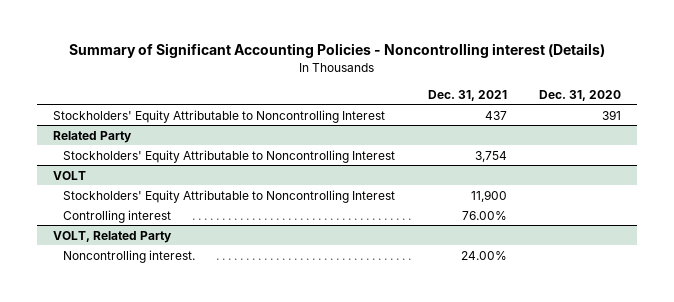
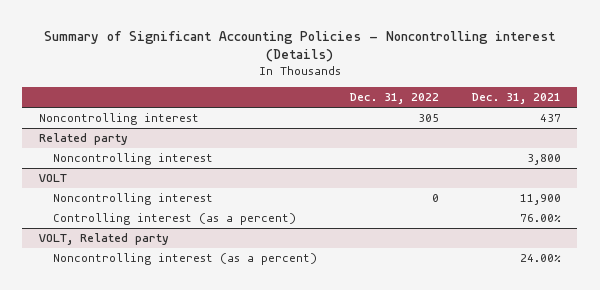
[539,89,622,101] Dec. 31, 2020 -> none
none -> [349,93,439,105] Dec. 31, 2022
[52,109,385,123] Stockholders' Equity Attributable to Noncontrolling Interest -> [38,113,199,126] Noncontrolling interest
[52,130,132,143] Related Party -> [38,133,128,146] Related party
[62,149,395,163] Stockholders' Equity Attributable to Noncontrolling Interest -> [52,153,213,166] Noncontrolling interest
[474,150,507,162] 3,754 -> [526,154,561,166] 3,800
[62,189,395,203] Stockholders' Equity Attributable to Noncontrolling Interest -> [52,193,213,206] Noncontrolling interest
[62,209,171,223] Controlling interest -> [52,213,296,226] Controlling interest (as a percent)
[52,230,172,243] VOLT, Related Party -> [38,233,169,246] VOLT, Related party
[62,249,195,263] Noncontrolling interest. -> [52,253,317,266] Noncontrolling interest (as a percent)

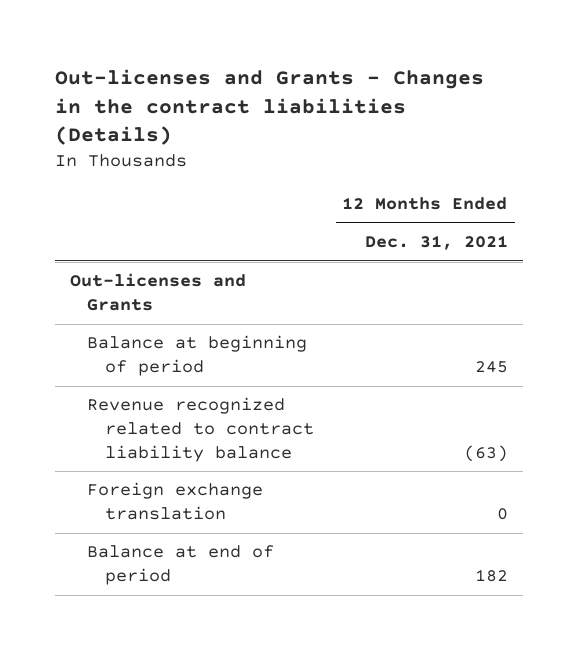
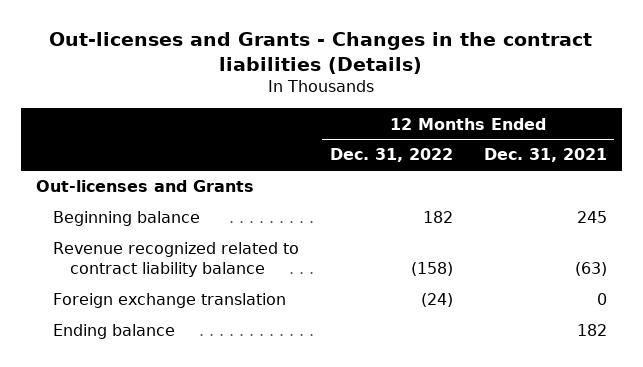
none -> [329,148,453,163] Dec. 31, 2022
[87,335,308,377] Balance at beginning of period -> [52,211,200,227] Beginning balance
[87,545,275,586] Balance at end of period -> [52,324,175,340] Ending balance

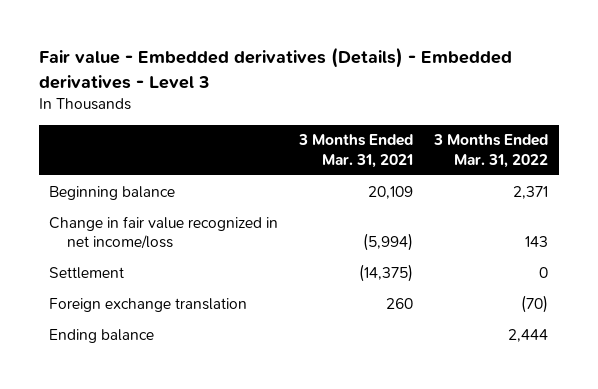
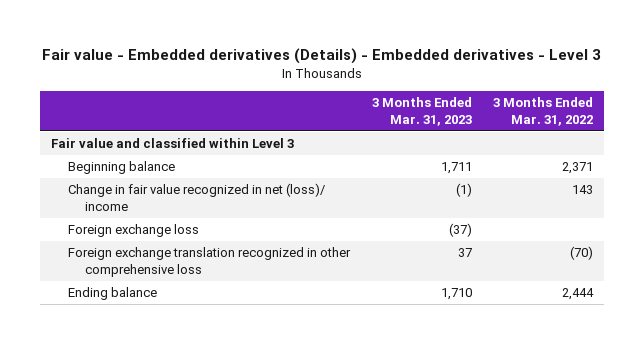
[298,134,414,168] 3 Months Ended Mar. 31, 2021 -> none
none -> [371,97,472,126] 3 Months Ended Mar. 31, 2023
none -> [51,138,295,149] Fair value and classified within Level 3
[49,266,125,279] Settlement -> none
[49,215,279,250] Change in fair value recognized in net income/loss -> [68,183,326,211] Change in fair value recognized in net (loss)/ income
none -> [68,224,200,238] Foreign exchange loss
[49,297,248,312] Foreign exchange translation -> [68,247,352,277] Foreign exchange translation recognized in other comprehensive loss

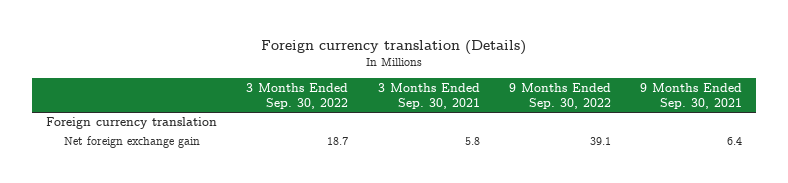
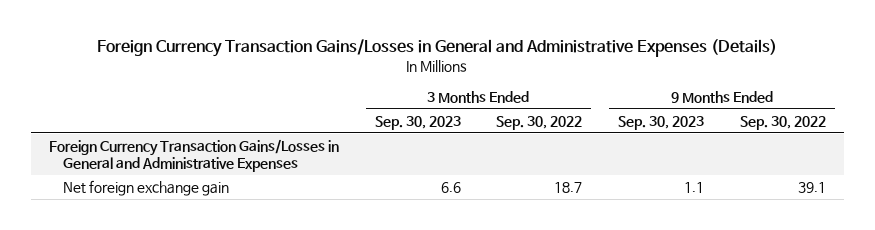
[261,40,527,56] Foreign currency translation (Details) -> [97,39,778,58] Foreign Currency Transaction Gains/Losses in General and Administrative Expenses (Details)
[377,82,480,110] 3 Months Ended Sep. 30, 2021 -> none
[639,82,742,110] 9 Months Ended Sep. 30, 2021 -> none
none -> [374,115,461,130] Sep. 30, 2023
none -> [618,115,705,130] Sep. 30, 2023
[46,117,218,130] Foreign currency translation -> [48,138,339,173] Foreign Currency Transaction Gains/Losses in General and Administrative Expenses

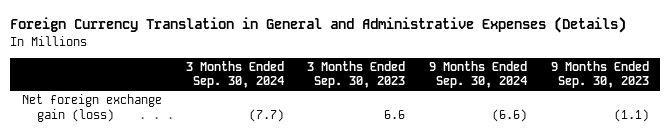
[97,39,778,58] Foreign Currency Transaction Gains/Losses in General and Administrative Expenses (Details) -> [10,17,627,34] Foreign Currency Translation in General and Administrative Expenses (Details)
[496,115,583,130] Sep. 30, 2022 -> none
[739,115,826,130] Sep. 30, 2022 -> none
none -> [185,60,284,89] 3 Months Ended Sep. 30, 2024
none -> [428,60,527,89] 9 Months Ended Sep. 30, 2024
[48,138,339,173] Foreign Currency Transaction Gains/Losses in General and Administrative Expenses -> none
[62,179,229,196] Net foreign exchange gain -> [22,94,163,122] Net foreign exchange gain (loss)
[684,181,705,193] 1.1 -> [613,108,649,122] (1.1)

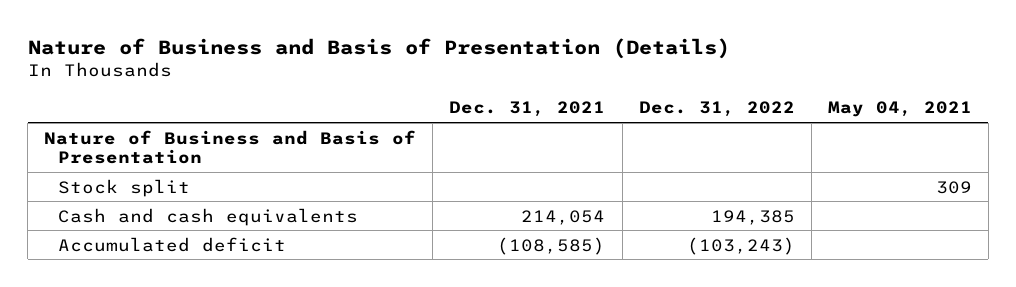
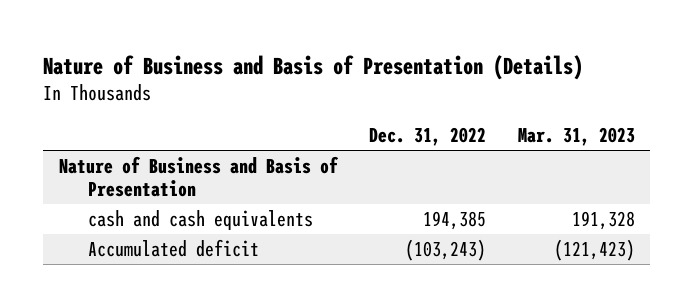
[449,101,606,118] Dec. 31, 2021 -> none
[827,101,972,118] May 04, 2021 -> none
none -> [517,127,635,147] Mar. 31, 2023
[57,178,190,197] Stock split -> none
[57,207,358,226] Cash and cash equivalents -> [88,209,314,230] cash and cash equivalents

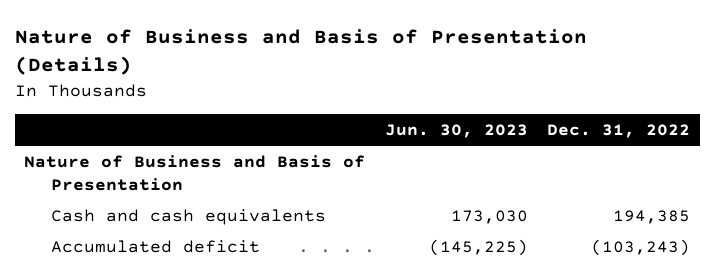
[517,127,635,147] Mar. 31, 2023 -> none
none -> [384,124,528,139] Jun. 30, 2023
[88,209,314,230] cash and cash equivalents -> [51,209,327,226] Cash and cash equivalents

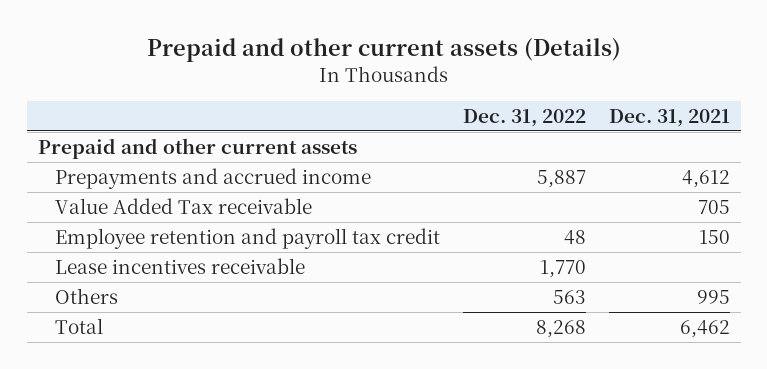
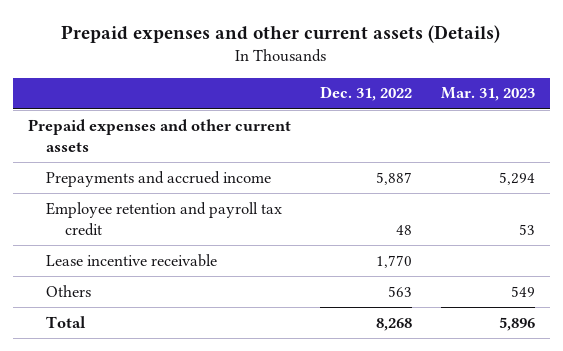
[146,38,621,63] Prepaid and other current assets (Details) -> [61,24,501,43] Prepaid expenses and other current assets (Details)
[608,108,730,127] Dec. 31, 2021 -> none
none -> [441,87,536,102] Mar. 31, 2023
[37,137,357,159] Prepaid and other current assets -> [27,118,291,152] Prepaid expenses and other current assets
[55,197,313,214] Value Added Tax receivable -> none
[55,257,306,274] Lease incentives receivable -> [46,253,218,267] Lease incentive receivable

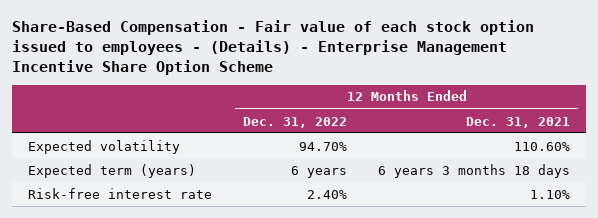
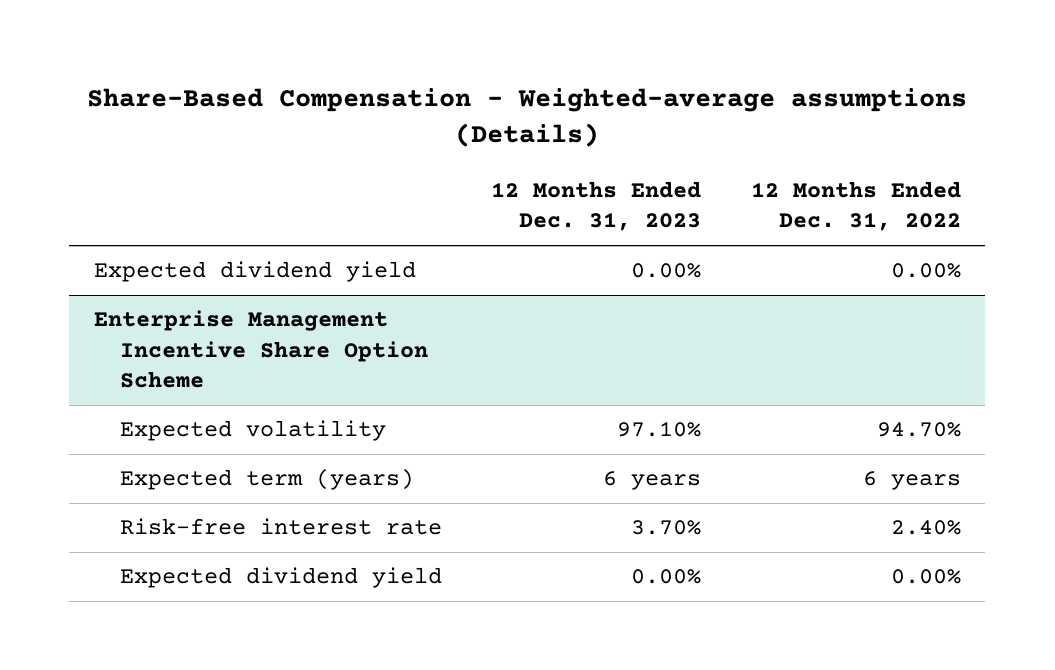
[12,19,535,75] Share-Based Compensation - Fair value of each stock option issued to employees - (Details) - Enterprise Management Incentive Share Option Scheme -> [87,87,968,148] Share-Based Compensation - Weighted-average assumptions (Details)
[466,116,571,128] Dec. 31, 2021 -> none
none -> [491,181,702,232] 12 Months Ended Dec. 31, 2023
none -> [93,261,416,283] Expected dividend yield
none -> [93,310,429,388] Enterprise Management Incentive Share Option Scheme
none -> [120,567,443,589] Expected dividend yield

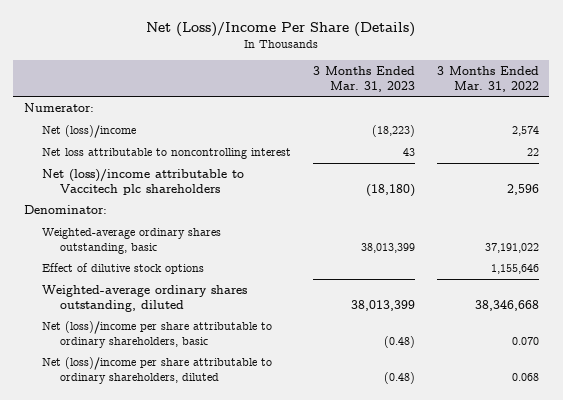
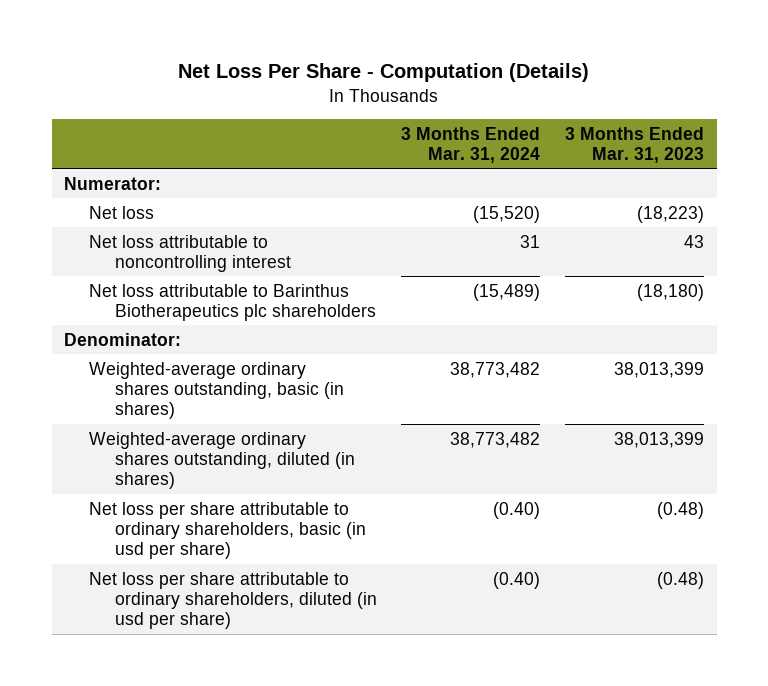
[146,21,416,37] Net (Loss)/Income Per Share (Details) -> [178,63,590,83] Net Loss Per Share - Computation (Details)
[436,65,539,92] 3 Months Ended Mar. 31, 2022 -> none
none -> [401,126,541,163] 3 Months Ended Mar. 31, 2024
[42,124,137,138] Net (loss)/income -> [89,205,155,219] Net loss
[42,168,245,195] Net (loss)/income attributable to Vaccitech plc shareholders -> [89,283,376,321] Net loss attributable to Barinthus Biotherapeutics plc shareholders
[42,262,205,274] Effect of dilutive stock options -> none
[42,227,222,254] Weighted-average ordinary shares outstanding, basic -> [89,361,344,419] Weighted-average ordinary shares outstanding, basic (in shares)
[42,284,248,312] Weighted-average ordinary shares outstanding, diluted -> [89,431,355,489] Weighted-average ordinary shares outstanding, diluted (in shares)
[42,320,273,348] Net (loss)/income per share attributable to ordinary shareholders, basic -> [89,501,366,559] Net loss per share attributable to ordinary shareholders, basic (in usd per share)
[42,356,273,384] Net (loss)/income per share attributable to ordinary shareholders, diluted -> [89,571,377,629] Net loss per share attributable to ordinary shareholders, diluted (in usd per share)

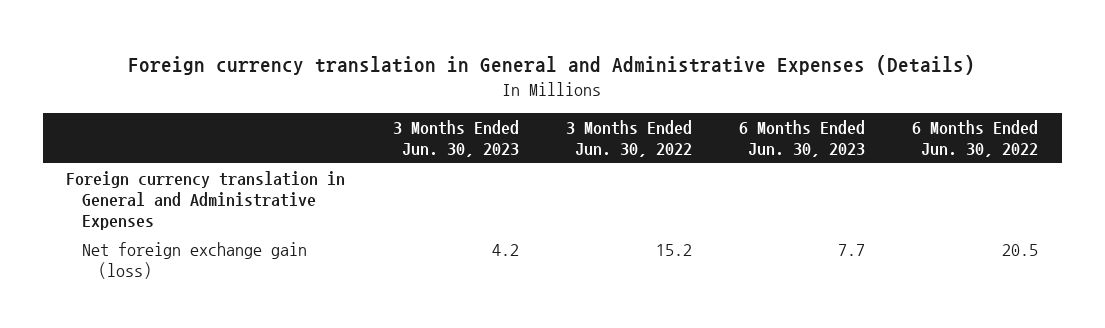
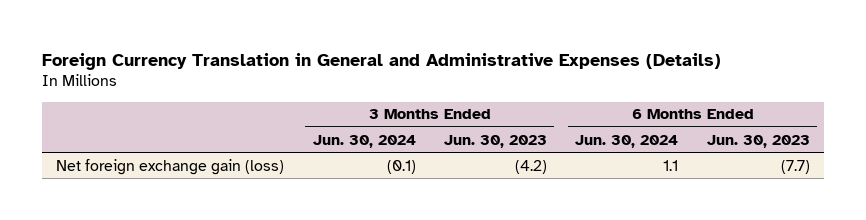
[128,54,976,75] Foreign currency translation in General and Administrative Expenses (Details) -> [41,52,721,70] Foreign Currency Translation in General and Administrative Expenses (Details)
[565,120,692,158] 3 Months Ended Jun. 30, 2022 -> none
[912,120,1039,158] 6 Months Ended Jun. 30, 2022 -> none
none -> [312,134,416,148] Jun. 30, 2024
none -> [575,134,679,148] Jun. 30, 2024
[66,171,346,231] Foreign currency translation in General and Administrative Expenses -> none
[491,244,519,257] 4.2 -> [514,159,547,174] (4.2)
[838,244,866,257] 7.7 -> [780,159,810,174] (7.7)

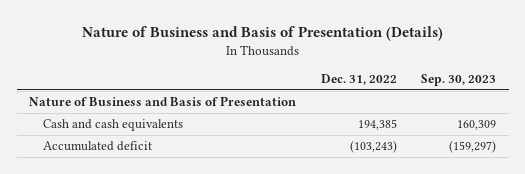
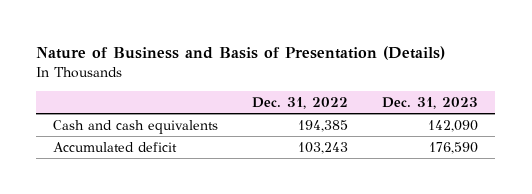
[421,73,497,86] Sep. 30, 2023 -> none
none -> [382,96,479,109] Dec. 31, 2023
[28,96,296,107] Nature of Business and Basis of Presentation -> none
[349,140,397,154] (103,243) -> [298,141,349,154] 103,243

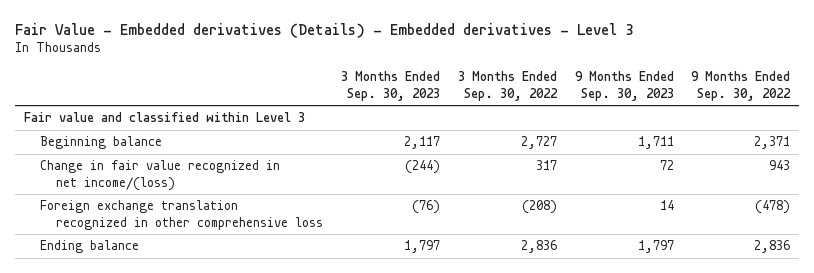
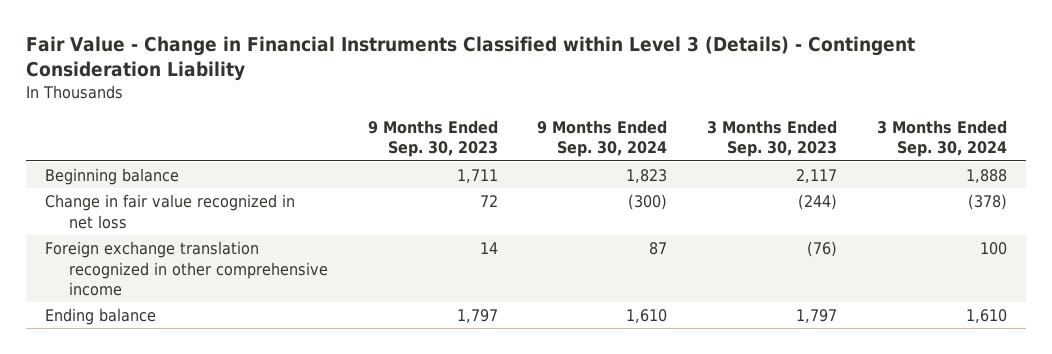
[14,22,633,38] Fair Value - Embedded derivatives (Details) - Embedded derivatives - Level 3 -> [25,35,915,81] Fair Value - Change in Financial Instruments Classified within Level 3 (Details) - Contingent Consideration Liability
[457,71,558,102] 3 Months Ended Sep. 30, 2022 -> none
[691,71,792,102] 9 Months Ended Sep. 30, 2022 -> none
none -> [537,119,668,158] 9 Months Ended Sep. 30, 2024
none -> [876,119,1007,158] 3 Months Ended Sep. 30, 2024
[23,112,305,123] Fair value and classified within Level 3 -> none
[39,160,280,191] Change in fair value recognized in net income/(loss) -> [45,194,296,229] Change in fair value recognized in net loss
[39,200,323,230] Foreign exchange translation recognized in other comprehensive loss -> [45,241,329,297] Foreign exchange translation recognized in other comprehensive income

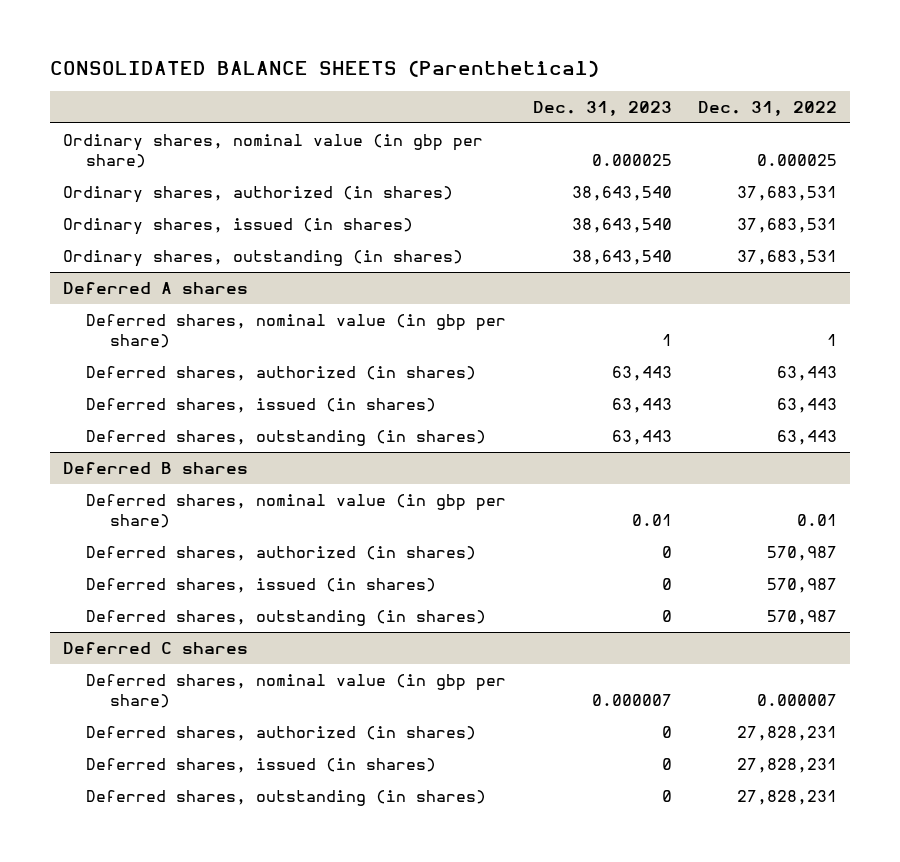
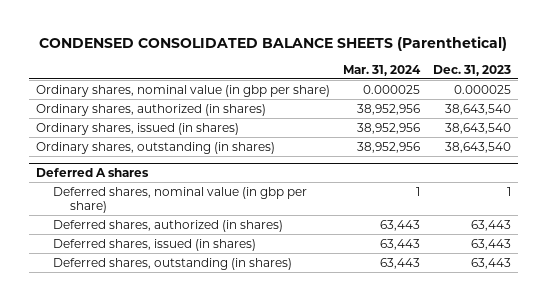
[49,59,599,77] CONSOLIDATED BALANCE SHEETS (Parenthetical) -> [39,35,508,51] CONDENSED CONSOLIDATED BALANCE SHEETS (Parenthetical)
[698,100,838,116] Dec. 31, 2022 -> none
none -> [342,64,421,76] Mar. 31, 2024
[63,462,249,475] Deferred B shares -> none
[86,494,507,528] Deferred shares, nominal value (in gbp per share) -> none
[86,546,477,562] Deferred shares, authorized (in shares) -> none
[86,578,437,594] Deferred shares, issued (in shares) -> none
[86,610,487,627] Deferred shares, outstanding (in shares) -> none
[63,642,249,655] Deferred C shares -> none
[86,674,507,708] Deferred shares, nominal value (in gbp per share) -> none
[86,726,477,742] Deferred shares, authorized (in shares) -> none
[86,758,437,774] Deferred shares, issued (in shares) -> none
[86,790,487,807] Deferred shares, outstanding (in shares) -> none

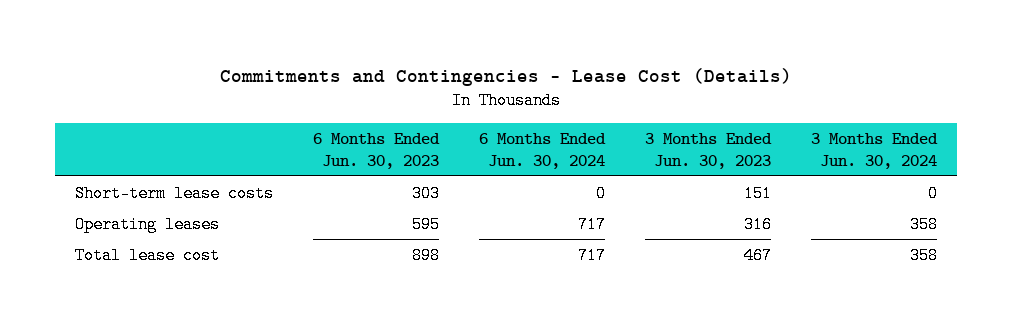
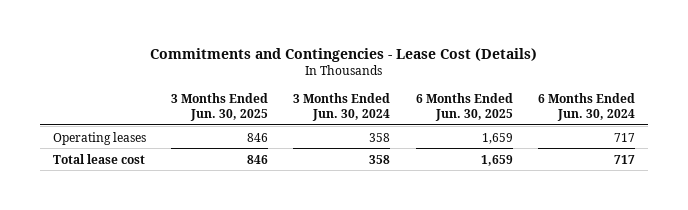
[312,132,440,169] 6 Months Ended Jun. 30, 2023 -> none
[644,132,772,169] 3 Months Ended Jun. 30, 2023 -> none
none -> [170,93,268,121] 3 Months Ended Jun. 30, 2025
none -> [415,93,513,121] 6 Months Ended Jun. 30, 2025
[74,184,274,202] Short-term lease costs -> none

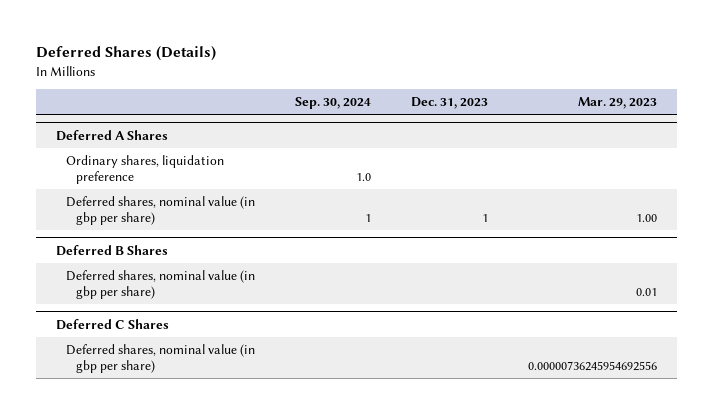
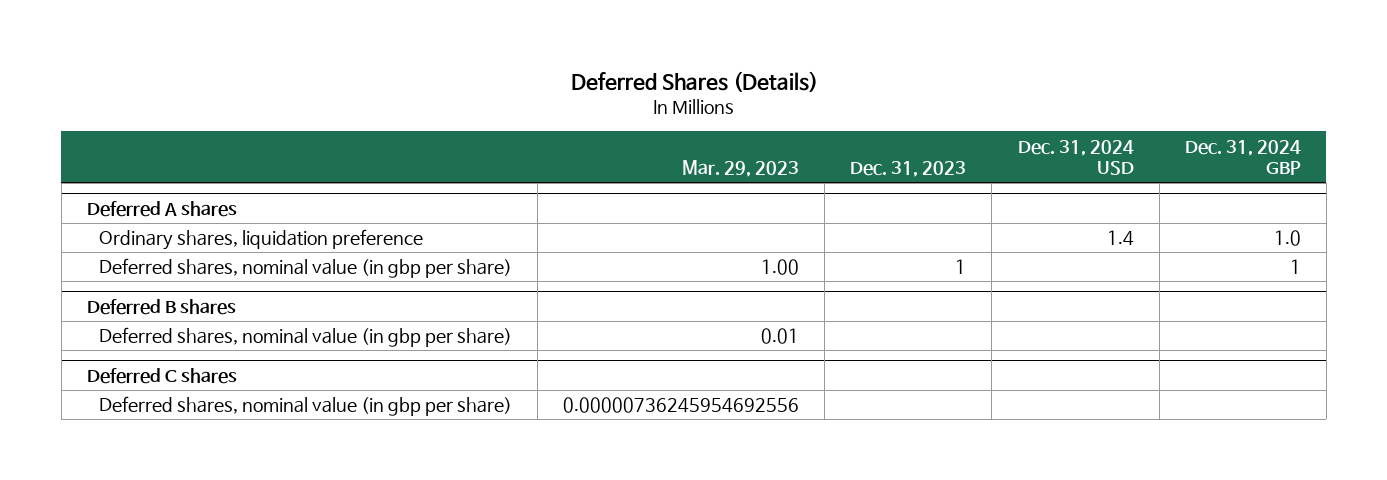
[294,97,371,110] Sep. 30, 2024 -> none
none -> [1017,139,1134,176] Dec. 31, 2024 USD
none -> [1184,139,1301,176] Dec. 31, 2024 GBP
[55,129,168,141] Deferred A Shares -> [86,201,237,218] Deferred A shares
[55,244,168,256] Deferred B Shares -> [86,299,236,316] Deferred B shares
[55,318,169,330] Deferred C Shares -> [86,368,237,385] Deferred C shares

